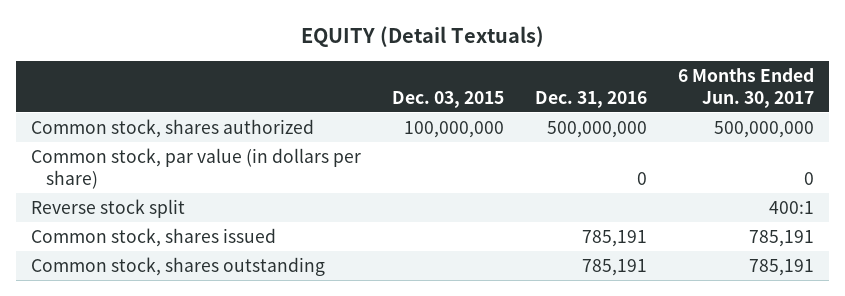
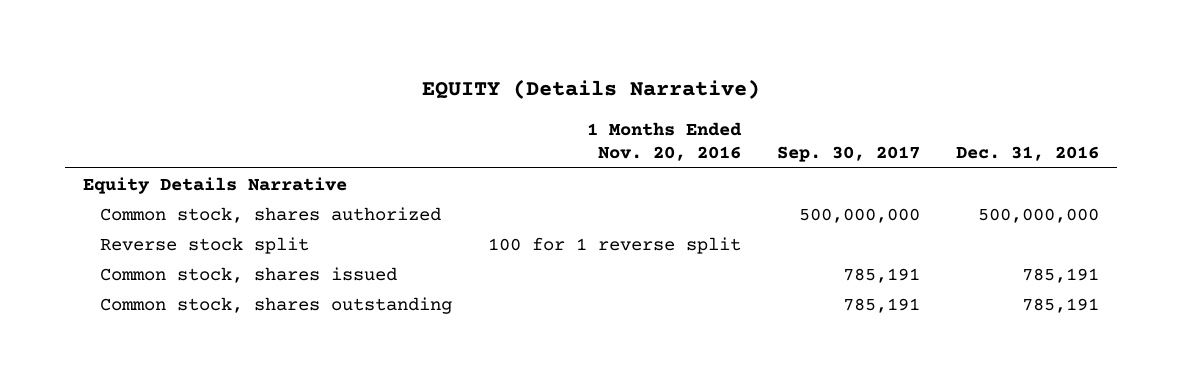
[300,26,544,48] EQUITY (Detail Textuals) -> [422,79,761,100] EQUITY (Details Narrative)
[392,90,505,108] Dec. 03, 2015 -> none
[677,67,814,108] 6 Months Ended Jun. 30, 2017 -> none
none -> [586,121,742,162] 1 Months Ended Nov. 20, 2016
none -> [777,146,921,163] Sep. 30, 2017
none -> [83,176,348,194] Equity Details Narrative
[31,148,362,190] Common stock, par value (in dollars per share) -> none

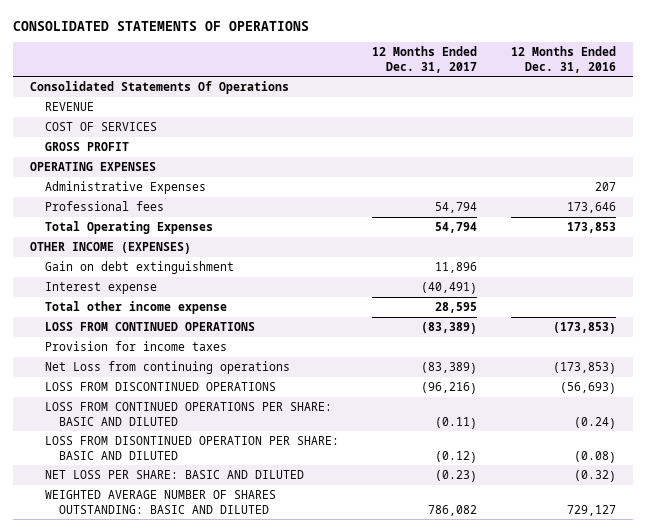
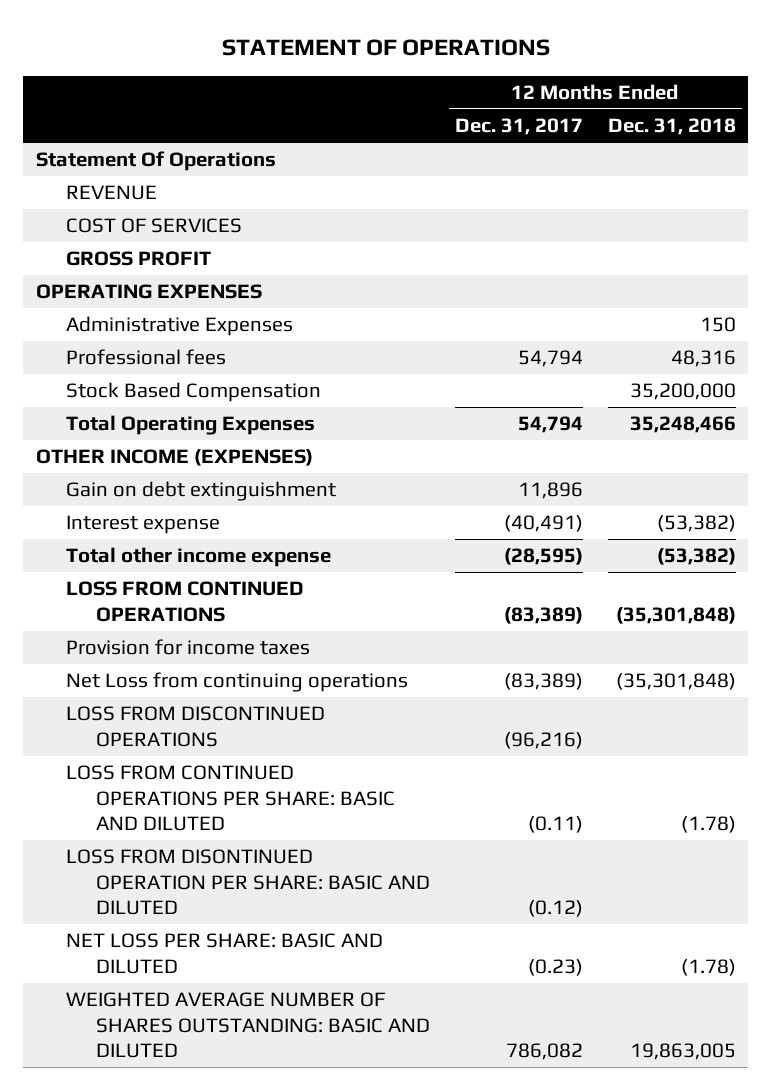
[12,20,309,31] CONSOLIDATED STATEMENTS OF OPERATIONS -> [221,39,550,57] STATEMENT OF OPERATIONS
[511,46,617,73] 12 Months Ended Dec. 31, 2016 -> none
none -> [607,118,736,136] Dec. 31, 2018
[29,80,289,94] Consolidated Statements Of Operations -> [35,151,276,172] Statement Of Operations
none -> [65,382,321,403] Stock Based Compensation
[435,301,478,313] 28,595 -> [503,548,583,566] (28,595)

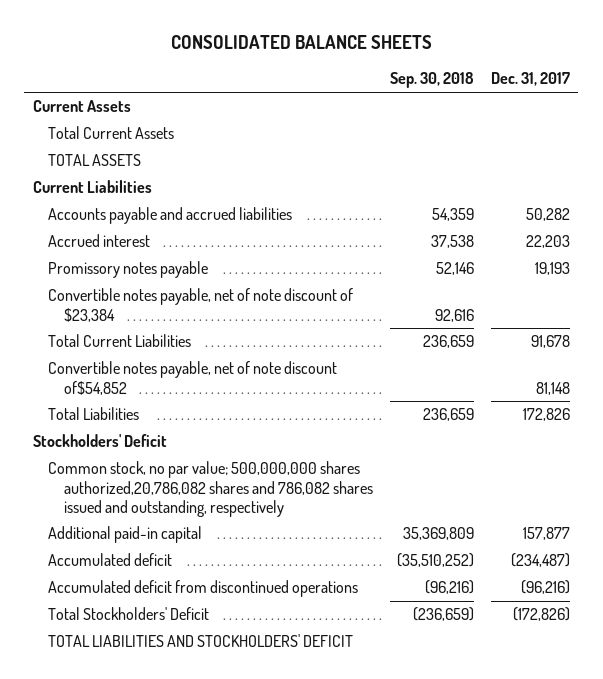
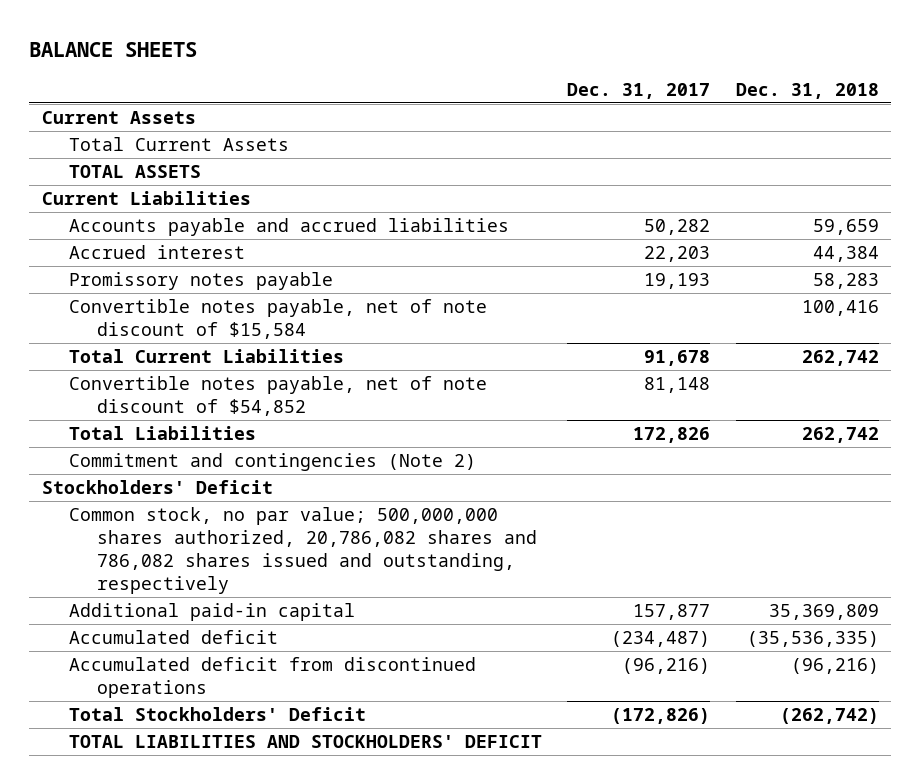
[171,35,433,50] CONSOLIDATED BALANCE SHEETS -> [29,42,198,58] BALANCE SHEETS
[390,72,475,89] Sep. 30, 2018 -> none
none -> [735,82,879,99] Dec. 31, 2018
[48,288,354,322] Convertible notes payable, net of note discount of $23,384 -> [69,299,488,340] Convertible notes payable, net of note discount of $15,584
[48,361,338,395] Convertible notes payable, net of note discount of$54,852 -> [69,376,488,417] Convertible notes payable, net of note discount of $54,852
none -> [69,453,477,472] Commitment and contingencies (Note 2)
[48,461,374,517] Common stock, no par value; 500,000,000 shares authorized,20,786,082 shares and 786,082 shares issued and outstanding, respectively -> [69,507,537,595] Common stock, no par value; 500,000,000 shares authorized, 20,786,082 shares and 786,082 shares issued and outstanding, respectively

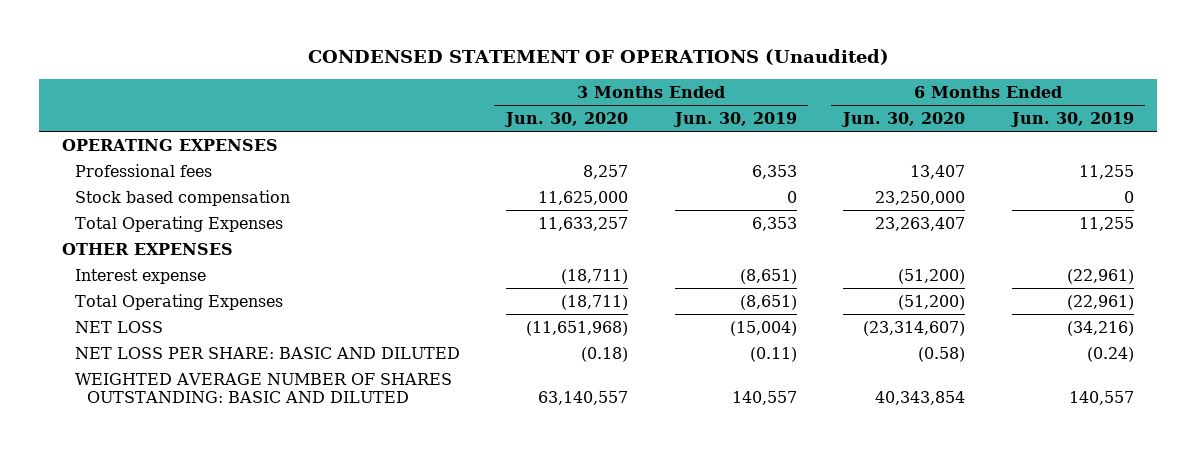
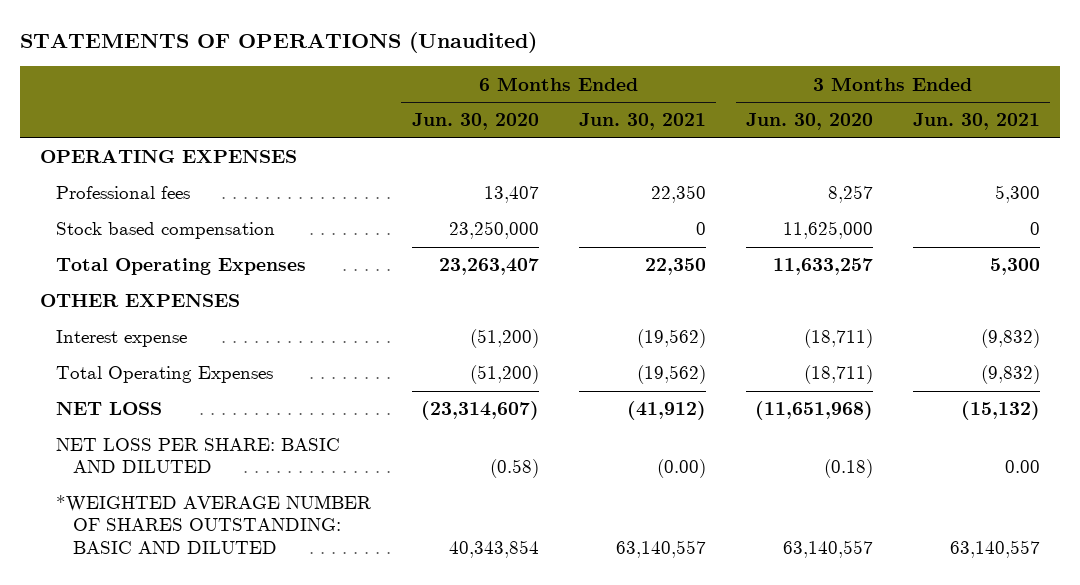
[307,49,889,66] CONDENSED STATEMENT OF OPERATIONS (Unaudited) -> [19,32,537,54] STATEMENTS OF OPERATIONS (Unaudited)
[672,112,797,128] Jun. 30, 2019 -> none
[1009,112,1134,128] Jun. 30, 2019 -> none
none -> [578,113,706,131] Jun. 30, 2021
none -> [913,113,1041,131] Jun. 30, 2021
[74,372,452,404] WEIGHTED AVERAGE NUMBER OF SHARES OUTSTANDING: BASIC AND DILUTED -> [56,495,372,554] *WEIGHTED AVERAGE NUMBER OF SHARES OUTSTANDING: BASIC AND DILUTED

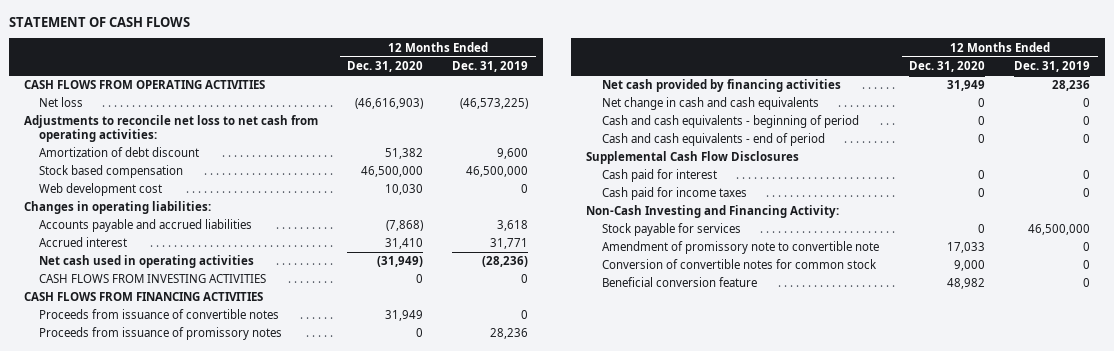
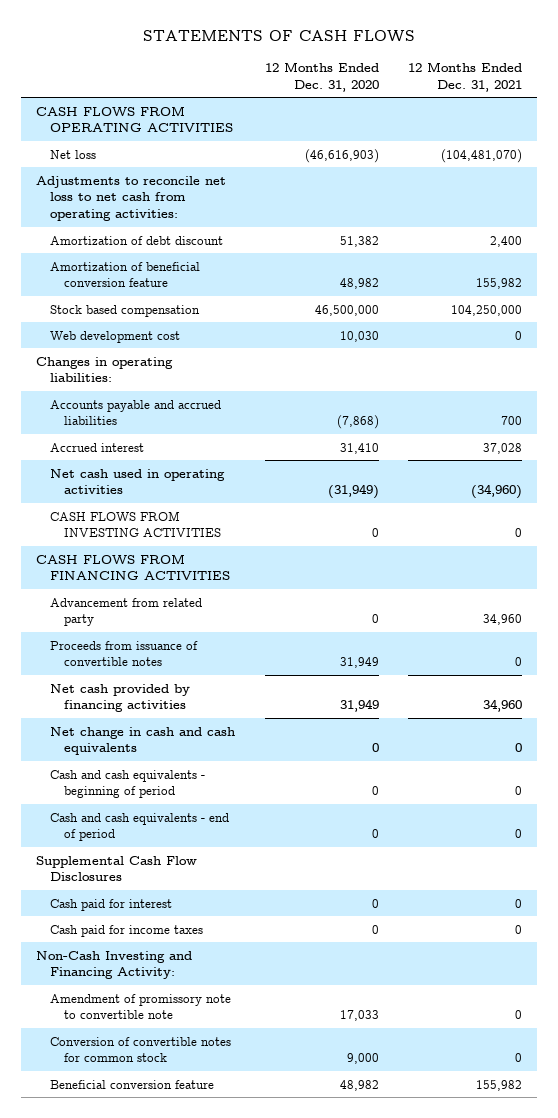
[9,17,191,28] STATEMENT OF CASH FLOWS -> [143,30,416,43] STATEMENTS OF CASH FLOWS
[452,61,529,73] Dec. 31, 2019 -> none
none -> [408,62,523,92] 12 Months Ended Dec. 31, 2021
none -> [49,261,200,288] Amortization of beneficial conversion feature
none -> [49,597,202,627] Advancement from related party
[39,327,283,341] Proceeds from issuance of promissory notes -> none
[601,223,741,237] Stock payable for services -> none

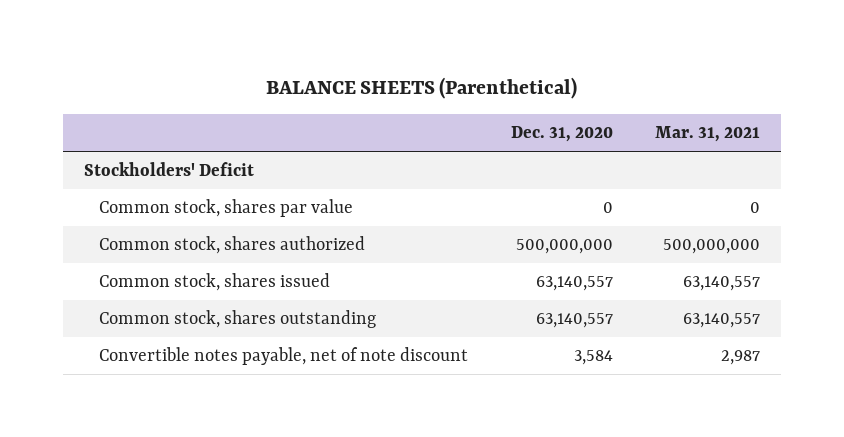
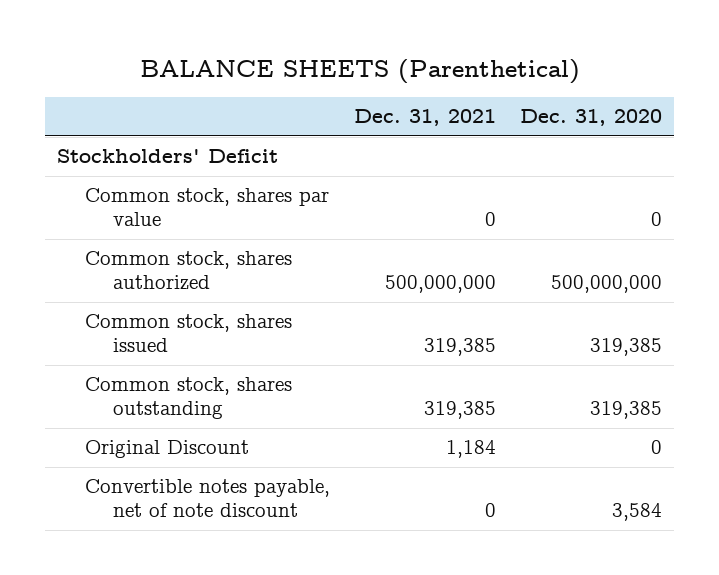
[655,126,761,143] Mar. 31, 2021 -> none
none -> [354,109,497,127] Dec. 31, 2021
[535,276,613,292] 63,140,557 -> [589,338,662,357] 319,385
[535,313,613,329] 63,140,557 -> [589,401,662,420] 319,385
none -> [85,440,250,459] Original Discount

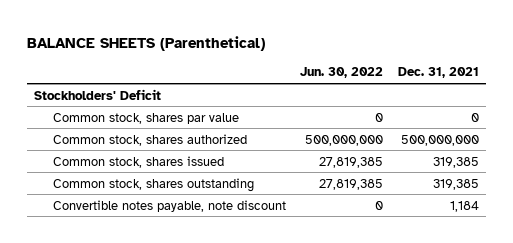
[519,109,662,127] Dec. 31, 2020 -> none
none -> [300,67,384,79] Jun. 30, 2022
[85,440,250,459] Original Discount -> none
[85,479,331,518] Convertible notes payable, net of note discount -> [52,199,286,212] Convertible notes payable, note discount
[485,503,497,518] 0 -> [449,200,479,212] 1,184

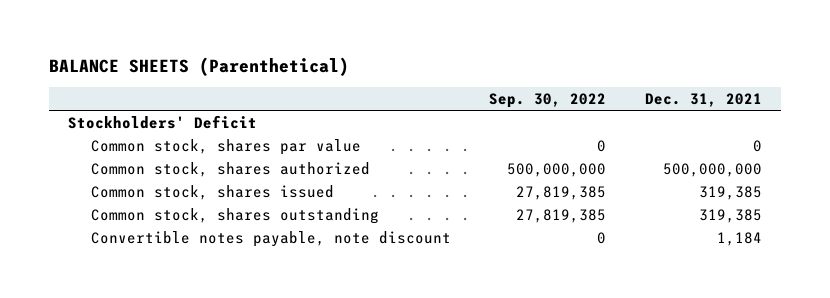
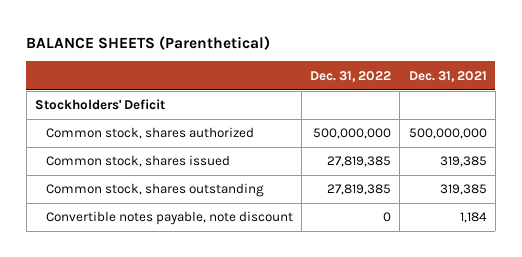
[489,93,607,109] Sep. 30, 2022 -> none
none -> [310,70,392,82] Dec. 31, 2022
[91,138,362,155] Common stock, shares par value -> none

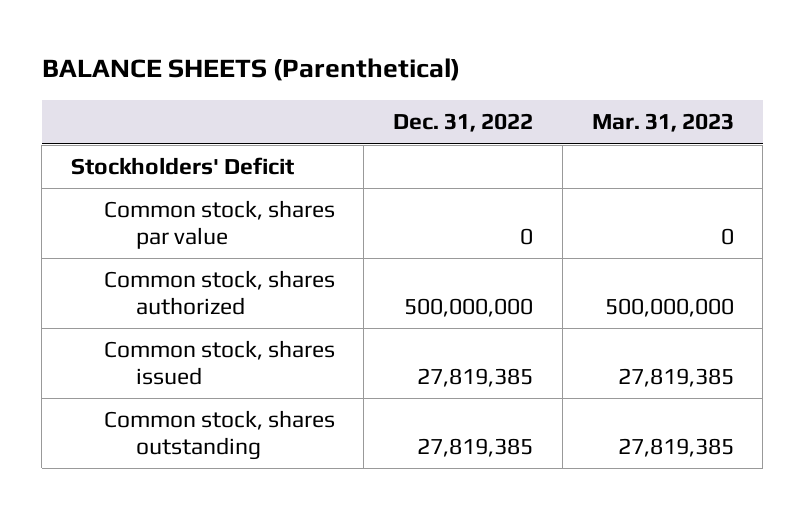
[408,70,487,82] Dec. 31, 2021 -> none
none -> [591,113,734,133] Mar. 31, 2023
none -> [103,200,335,249] Common stock, shares par value
[45,211,293,226] Convertible notes payable, note discount -> none

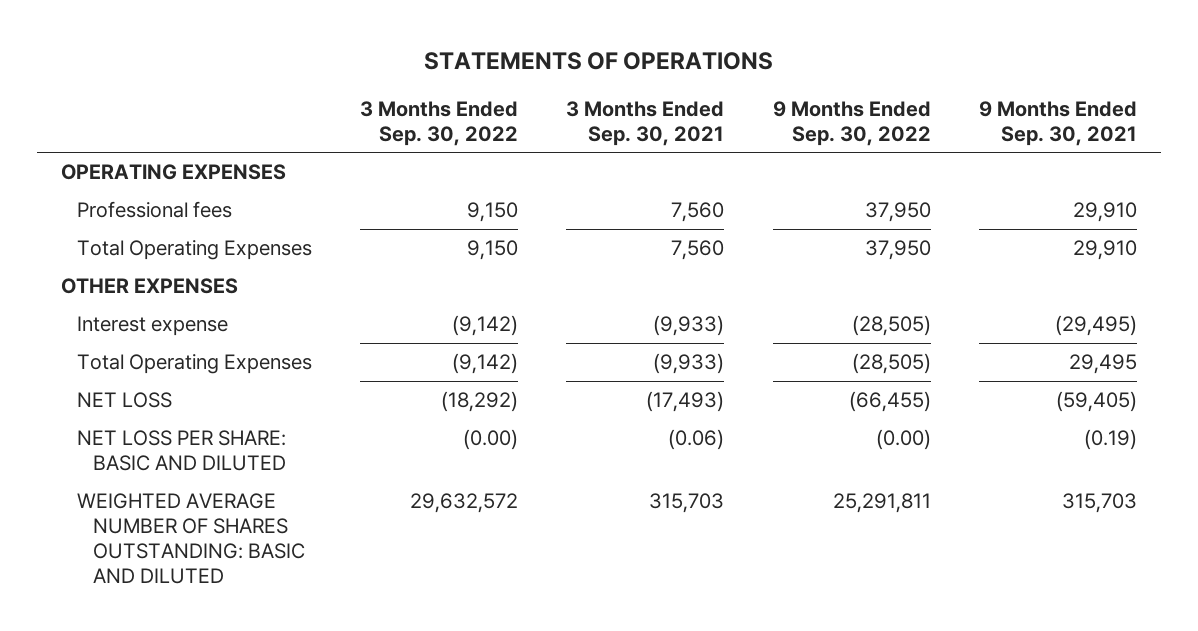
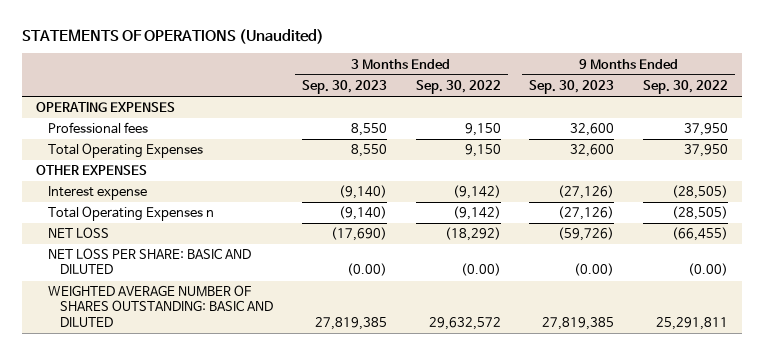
[423,51,773,70] STATEMENTS OF OPERATIONS -> [21,28,324,44] STATEMENTS OF OPERATIONS (Unaudited)
[566,100,725,146] 3 Months Ended Sep. 30, 2021 -> none
[978,100,1137,146] 9 Months Ended Sep. 30, 2021 -> none
none -> [301,80,387,95] Sep. 30, 2023
none -> [529,80,615,95] Sep. 30, 2023
[77,354,313,375] Total Operating Expenses -> [48,206,215,222] Total Operating Expenses n

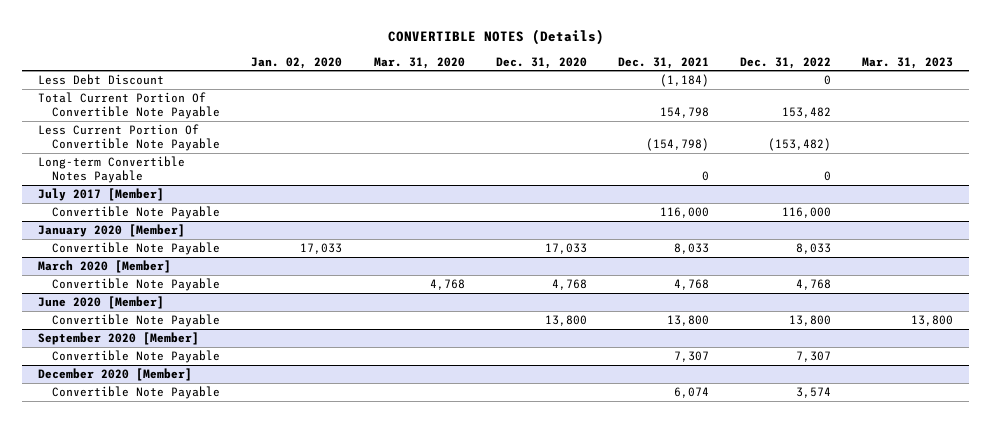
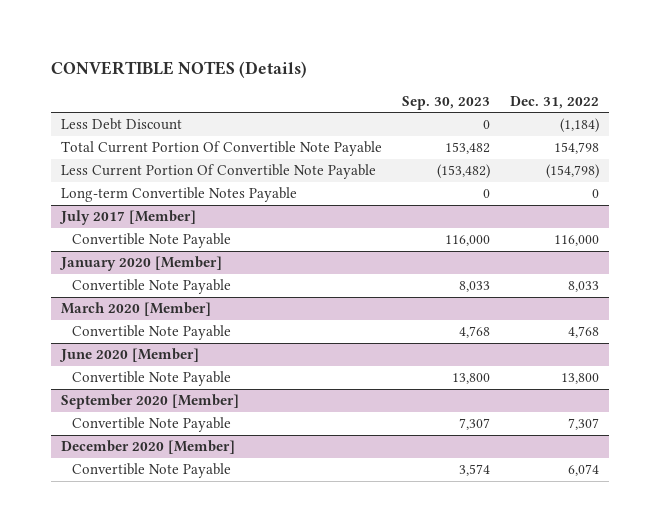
[251,56,343,69] Jan. 02, 2020 -> none
[373,56,465,69] Mar. 31, 2020 -> none
[495,56,587,69] Dec. 31, 2020 -> none
[617,56,709,69] Dec. 31, 2021 -> none
[862,56,954,69] Mar. 31, 2023 -> none
none -> [402,95,491,110] Sep. 30, 2023
[824,75,832,86] 0 -> [560,118,600,134] (1,184)
[782,107,832,119] 153,482 -> [554,142,600,155] 154,798
[768,138,832,152] (153,482) -> [546,164,600,180] (154,798)
[796,387,832,399] 3,574 -> [568,464,600,477] 6,074

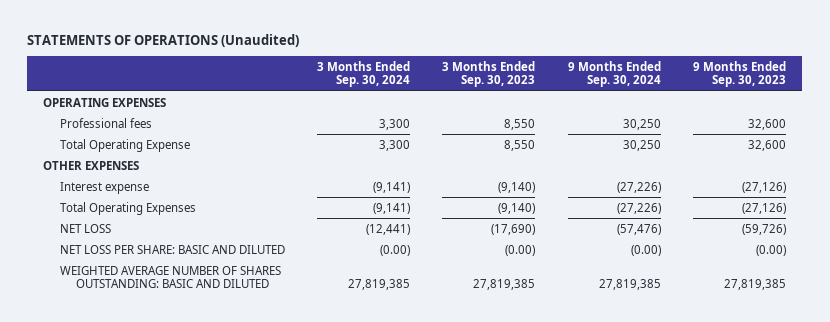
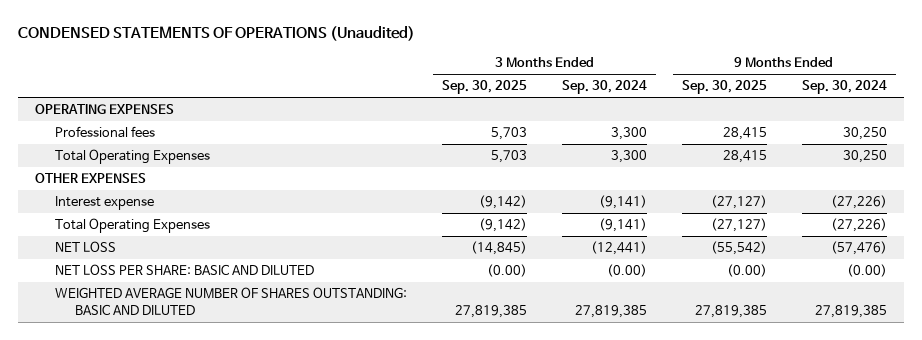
[27,33,300,47] STATEMENTS OF OPERATIONS (Unaudited) -> [17,25,415,41] CONDENSED STATEMENTS OF OPERATIONS (Unaudited)
[442,60,536,87] 3 Months Ended Sep. 30, 2023 -> none
[693,60,787,87] 9 Months Ended Sep. 30, 2023 -> none
none -> [442,80,528,95] Sep. 30, 2025
none -> [681,80,767,95] Sep. 30, 2025
[59,138,190,152] Total Operating Expense -> [55,149,211,165] Total Operating Expenses

